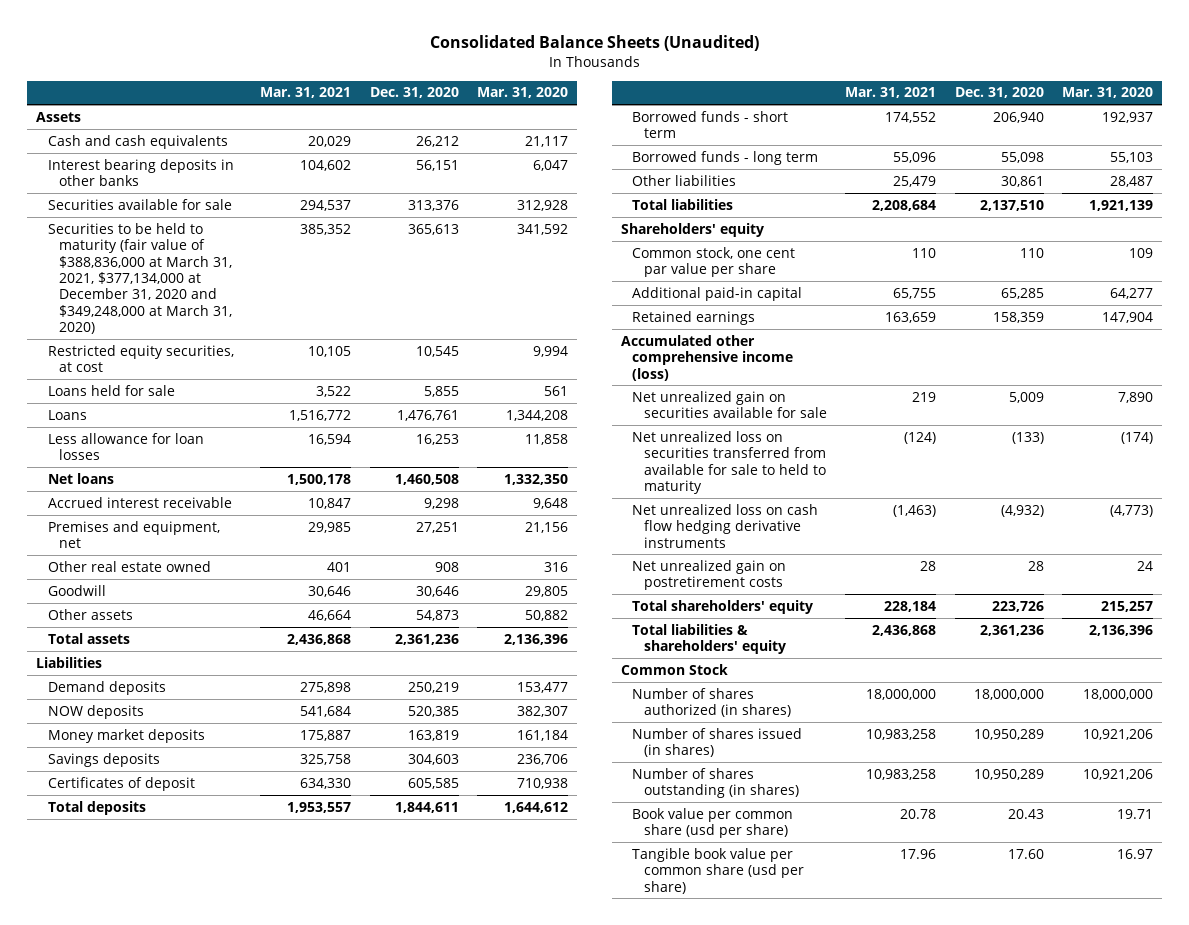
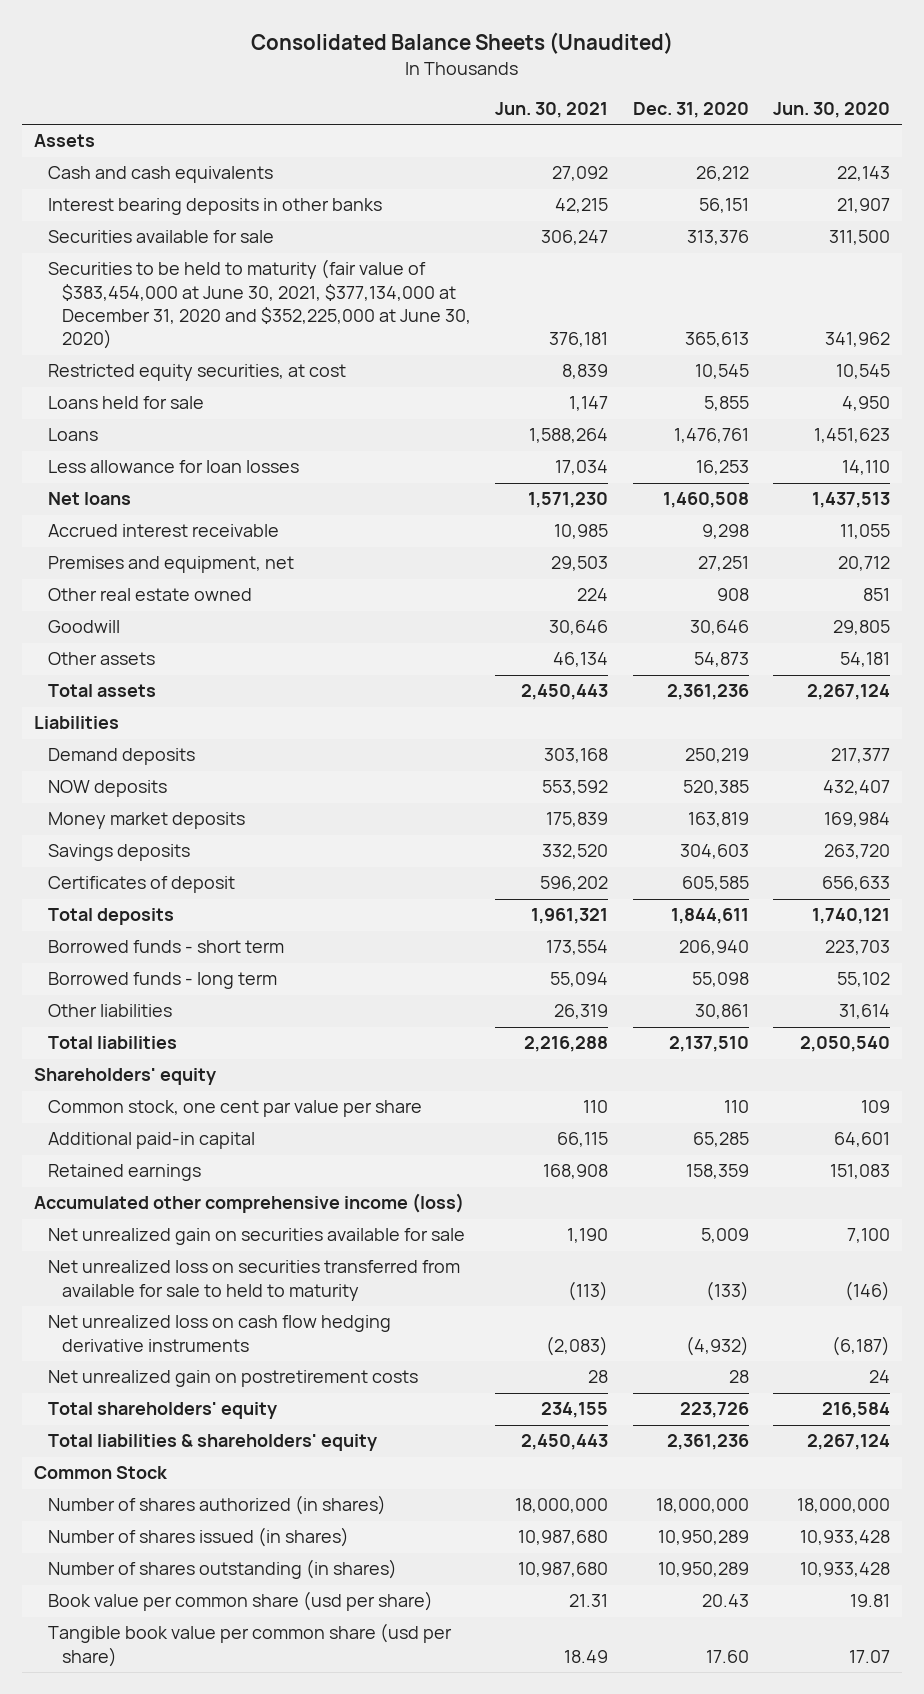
[260,87,352,99] Mar. 31, 2021 -> none
[477,87,569,99] Mar. 31, 2020 -> none
none -> [495,101,609,118] Jun. 30, 2021
none -> [772,101,890,118] Jun. 30, 2020
[47,222,233,335] Securities to be held to maturity (fair value of $388,836,000 at March 31, 2021, $377,134,000 at December 31, 2020 and $349,248,000 at March 31, 2020) -> [48,259,471,350] Securities to be held to maturity (fair value of $383,454,000 at June 30, 2021, $377,134,000 at December 31, 2020 and $352,225,000 at June 30, 2020)

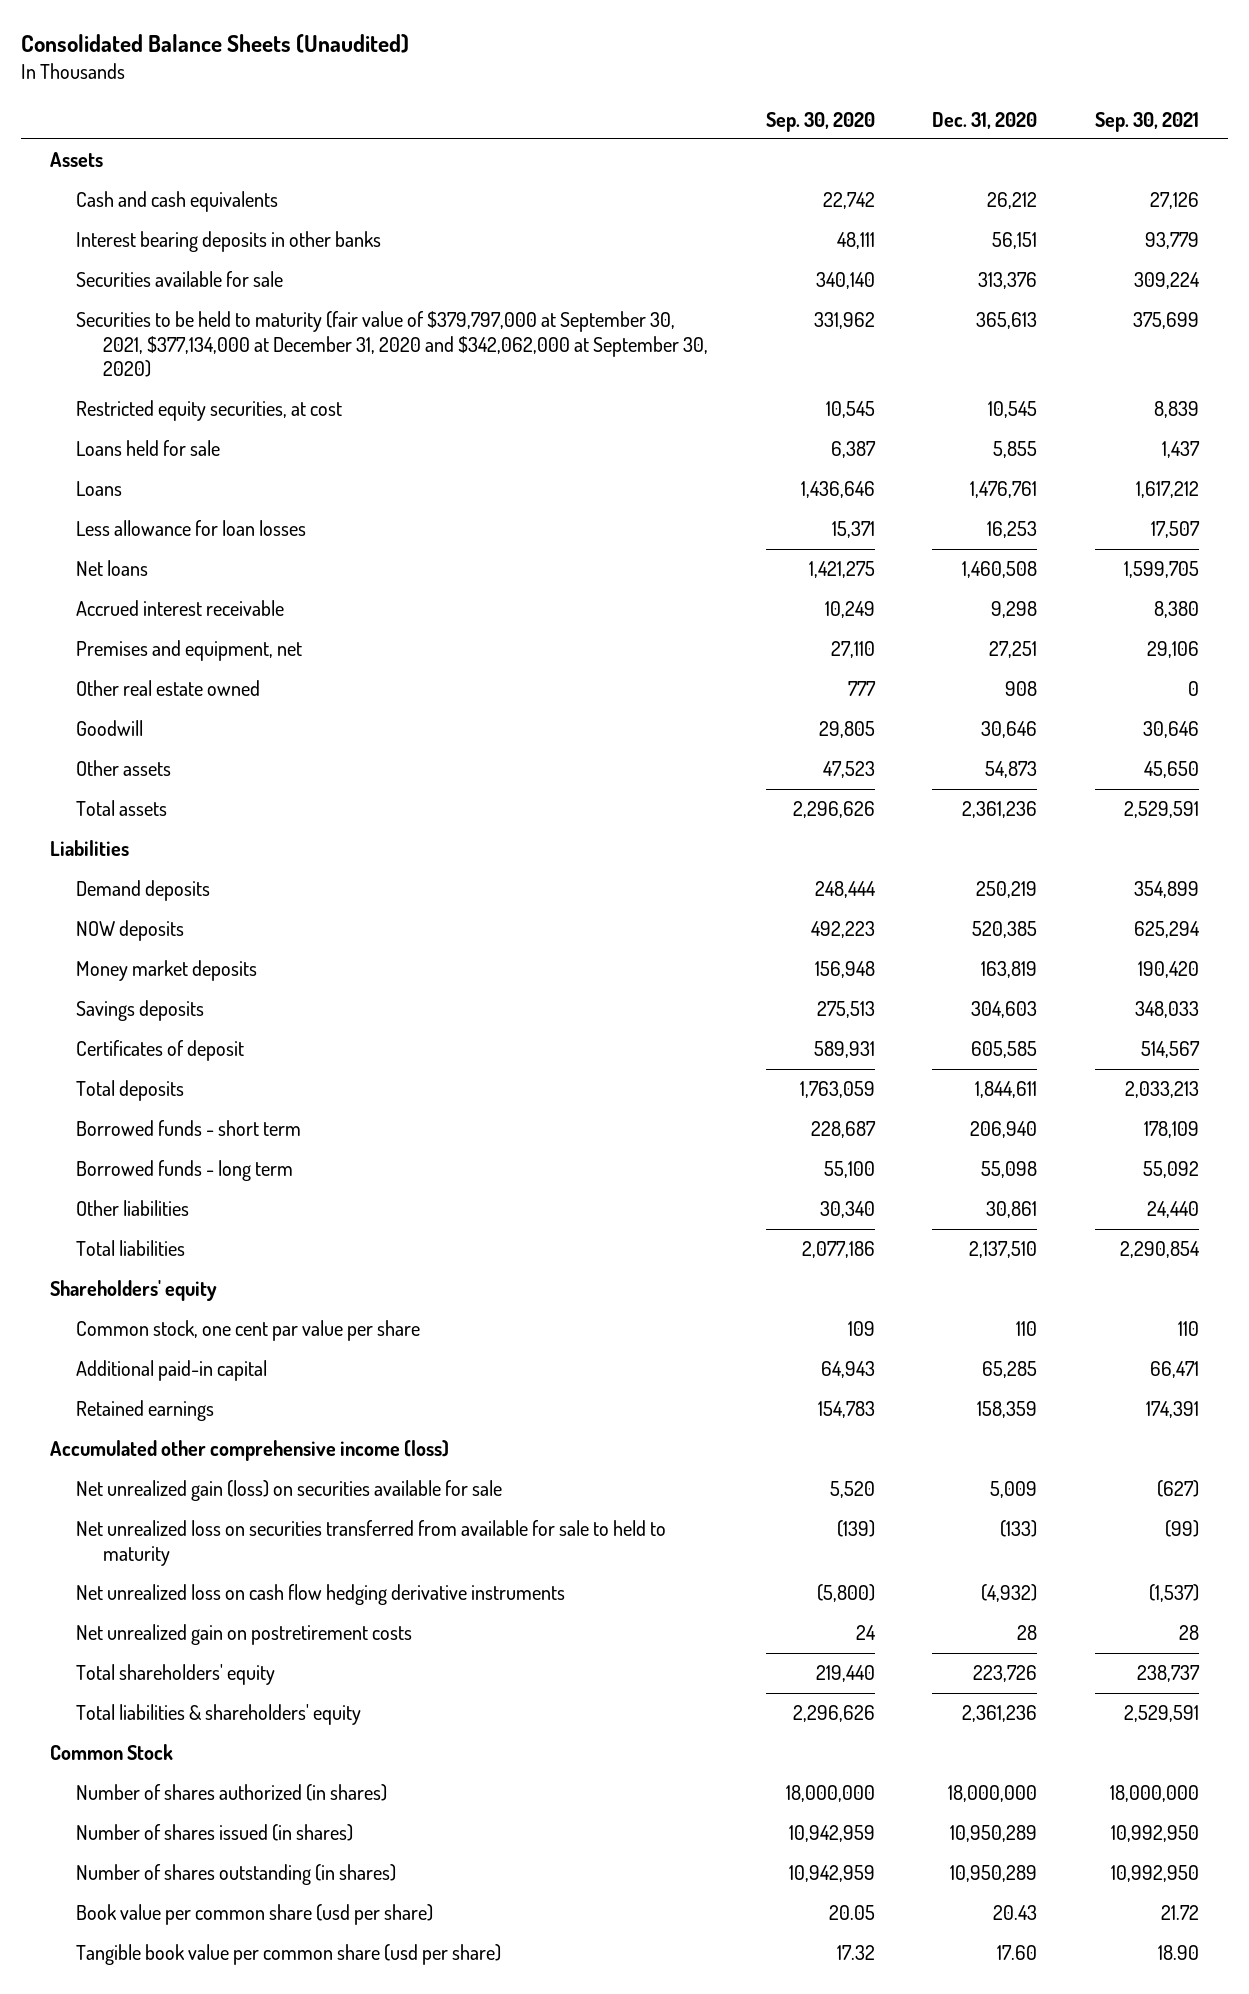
[495,101,609,118] Jun. 30, 2021 -> none
[772,101,890,118] Jun. 30, 2020 -> none
none -> [765,111,875,132] Sep. 30, 2020
none -> [1095,111,1200,132] Sep. 30, 2021
[48,259,471,350] Securities to be held to maturity (fair value of $383,454,000 at June 30, 2021, $377,134,000 at December 31, 2020 and $352,225,000 at June 30, 2020) -> [76,311,709,378] Securities to be held to maturity (fair value of $379,797,000 at September 30, 2021, $377,134,000 at December 31, 2020 and $342,062,000 at September 30, 2020)
[48,1228,466,1246] Net unrealized gain on securities available for sale -> [76,1480,503,1502] Net unrealized gain (loss) on securities available for sale

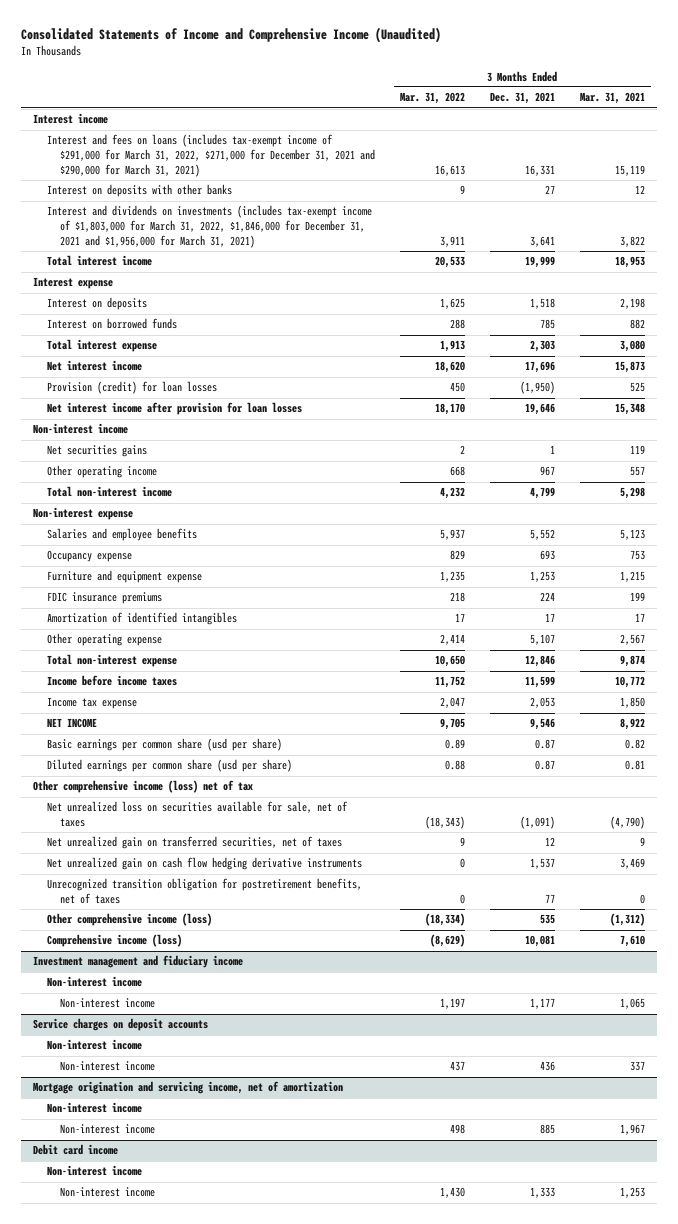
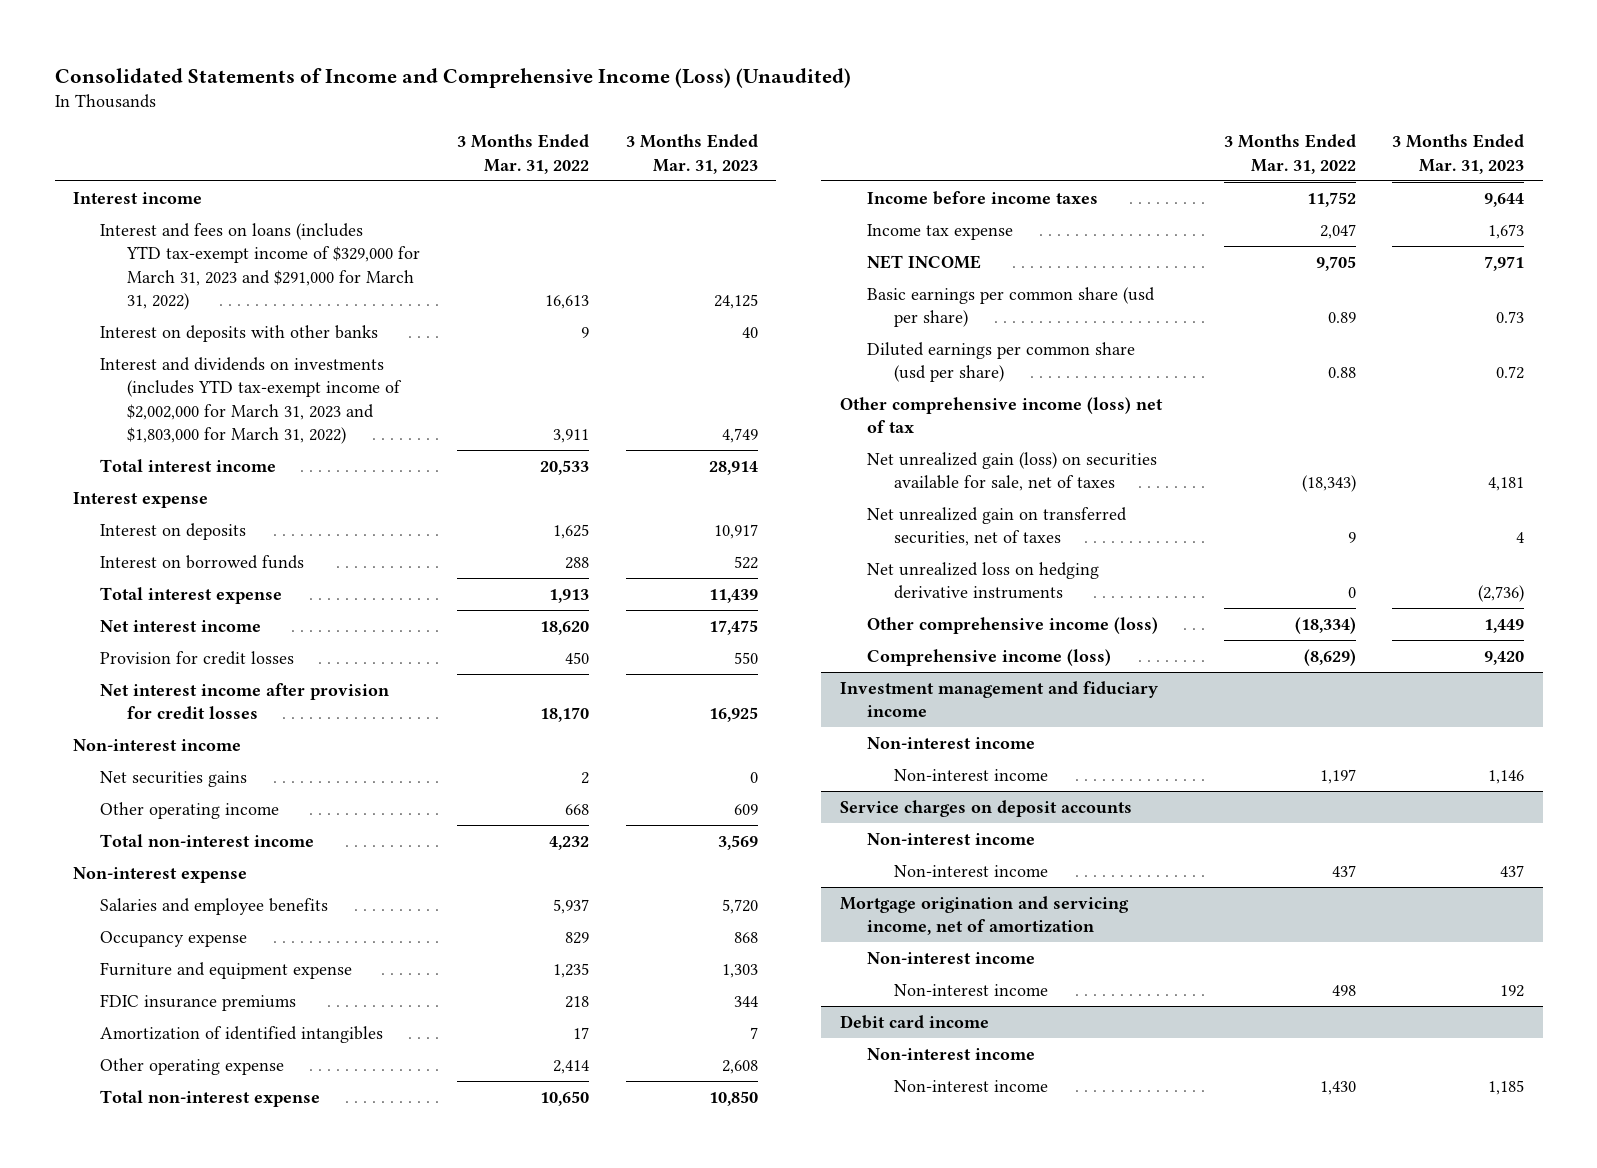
[20,26,441,43] Consolidated Statements of Income and Comprehensive Income (Unaudited) -> [54,67,851,88] Consolidated Statements of Income and Comprehensive Income (Loss) (Unaudited)
[489,92,555,105] Dec. 31, 2021 -> none
[579,92,645,105] Mar. 31, 2021 -> none
none -> [625,134,758,174] 3 Months Ended Mar. 31, 2023
[46,134,376,177] Interest and fees on loans (includes tax-exempt income of $291,000 for March 31, 2022, $271,000 for December 31, 2021 and $290,000 for March 31, 2021) -> [100,222,421,311] Interest and fees on loans (includes YTD tax-exempt income of $329,000 for March 31, 2023 and $291,000 for March 31, 2022)
[46,205,372,248] Interest and dividends on investments (includes tax-exempt income of $1,803,000 for March 31, 2022, $1,846,000 for December 31, 2021 and $1,956,000 for March 31, 2021) -> [100,356,403,445] Interest and dividends on investments (includes YTD tax-exempt income of $2,002,000 for March 31, 2023 and $1,803,000 for March 31, 2022)
[46,381,217,395] Provision (credit) for loan losses -> [100,650,295,665] Provision for credit losses
[46,402,302,416] Net interest income after provision for loan losses -> [100,682,390,720] Net interest income after provision for credit losses
[46,801,348,827] Net unrealized loss on securities available for sale, net of taxes -> [866,451,1157,492] Net unrealized gain (loss) on securities available for sale, net of taxes
[46,878,362,904] Unrecognized transition obligation for postretirement benefits, net of taxes -> none
[46,857,362,871] Net unrealized gain on cash flow hedging derivative instruments -> [866,561,1099,600] Net unrealized loss on hedging derivative instruments

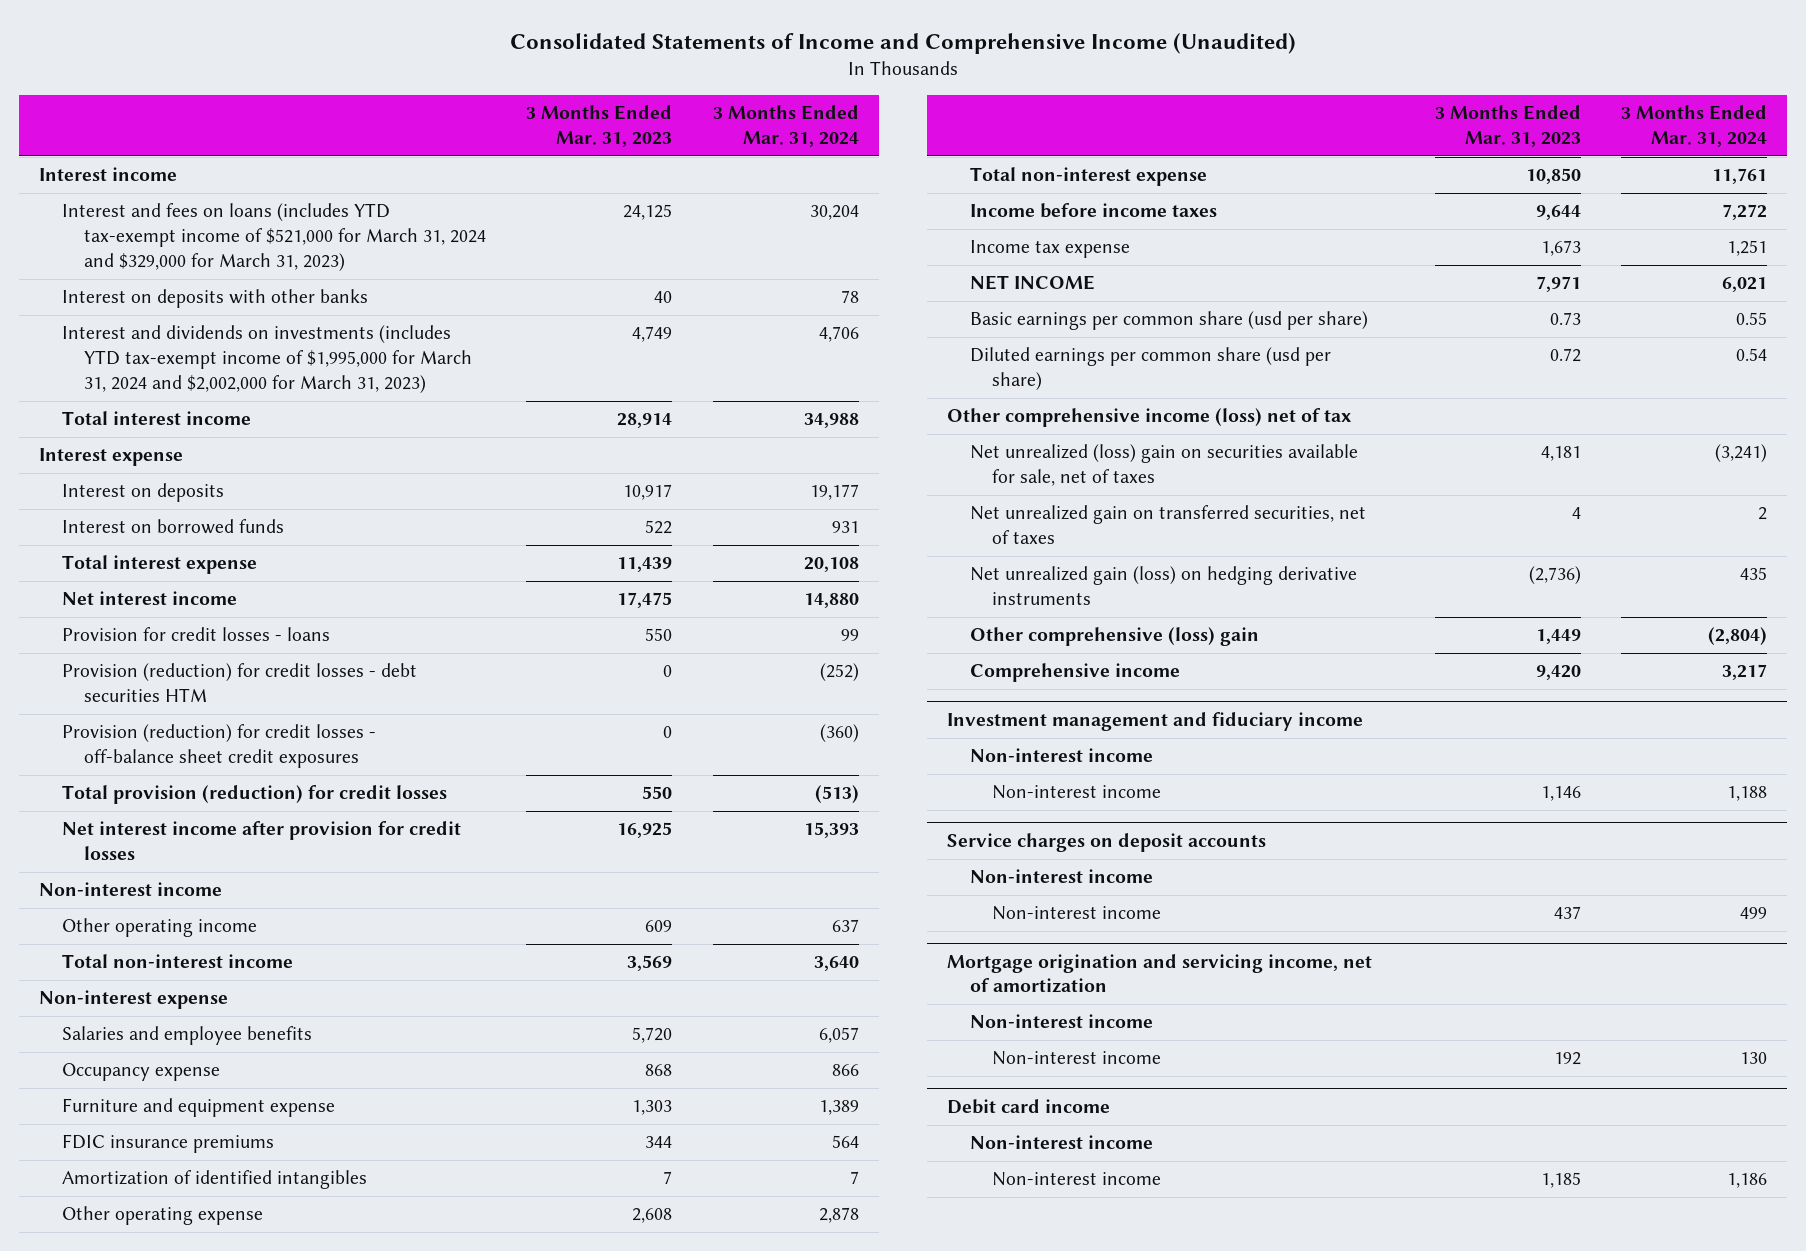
[54,67,851,88] Consolidated Statements of Income and Comprehensive Income (Loss) (Unaudited) -> [510,33,1297,55] Consolidated Statements of Income and Comprehensive Income (Unaudited)
[457,134,590,174] 3 Months Ended Mar. 31, 2022 -> none
none -> [712,105,859,147] 3 Months Ended Mar. 31, 2024
[100,222,421,311] Interest and fees on loans (includes YTD tax-exempt income of $329,000 for March 31, 2023 and $291,000 for March 31, 2022) -> [61,203,487,271] Interest and fees on loans (includes YTD tax-exempt income of $521,000 for March 31, 2024 and $329,000 for March 31, 2023)
[100,356,403,445] Interest and dividends on investments (includes YTD tax-exempt income of $2,002,000 for March 31, 2023 and $1,803,000 for March 31, 2022) -> [61,325,473,393] Interest and dividends on investments (includes YTD tax-exempt income of $1,995,000 for March 31, 2024 and $2,002,000 for March 31, 2023)
[100,650,295,665] Provision for credit losses -> [61,627,330,642] Provision for credit losses - loans
none -> [61,663,417,703] Provision (reduction) for credit losses - debt securities HTM
none -> [61,724,376,769] Provision (reduction) for credit losses - off-balance sheet credit exposures
none -> [61,785,447,805] Total provision (reduction) for credit losses
[100,770,248,787] Net securities gains -> none
[866,451,1157,492] Net unrealized gain (loss) on securities available for sale, net of taxes -> [969,444,1358,487] Net unrealized (loss) gain on securities available for sale, net of taxes
[866,561,1099,600] Net unrealized loss on hedging derivative instruments -> [969,566,1357,606] Net unrealized gain (loss) on hedging derivative instruments
[866,616,1158,634] Other comprehensive income (loss) -> [969,627,1259,647] Other comprehensive (loss) gain
[866,648,1111,666] Comprehensive income (loss) -> [969,663,1180,683] Comprehensive income

